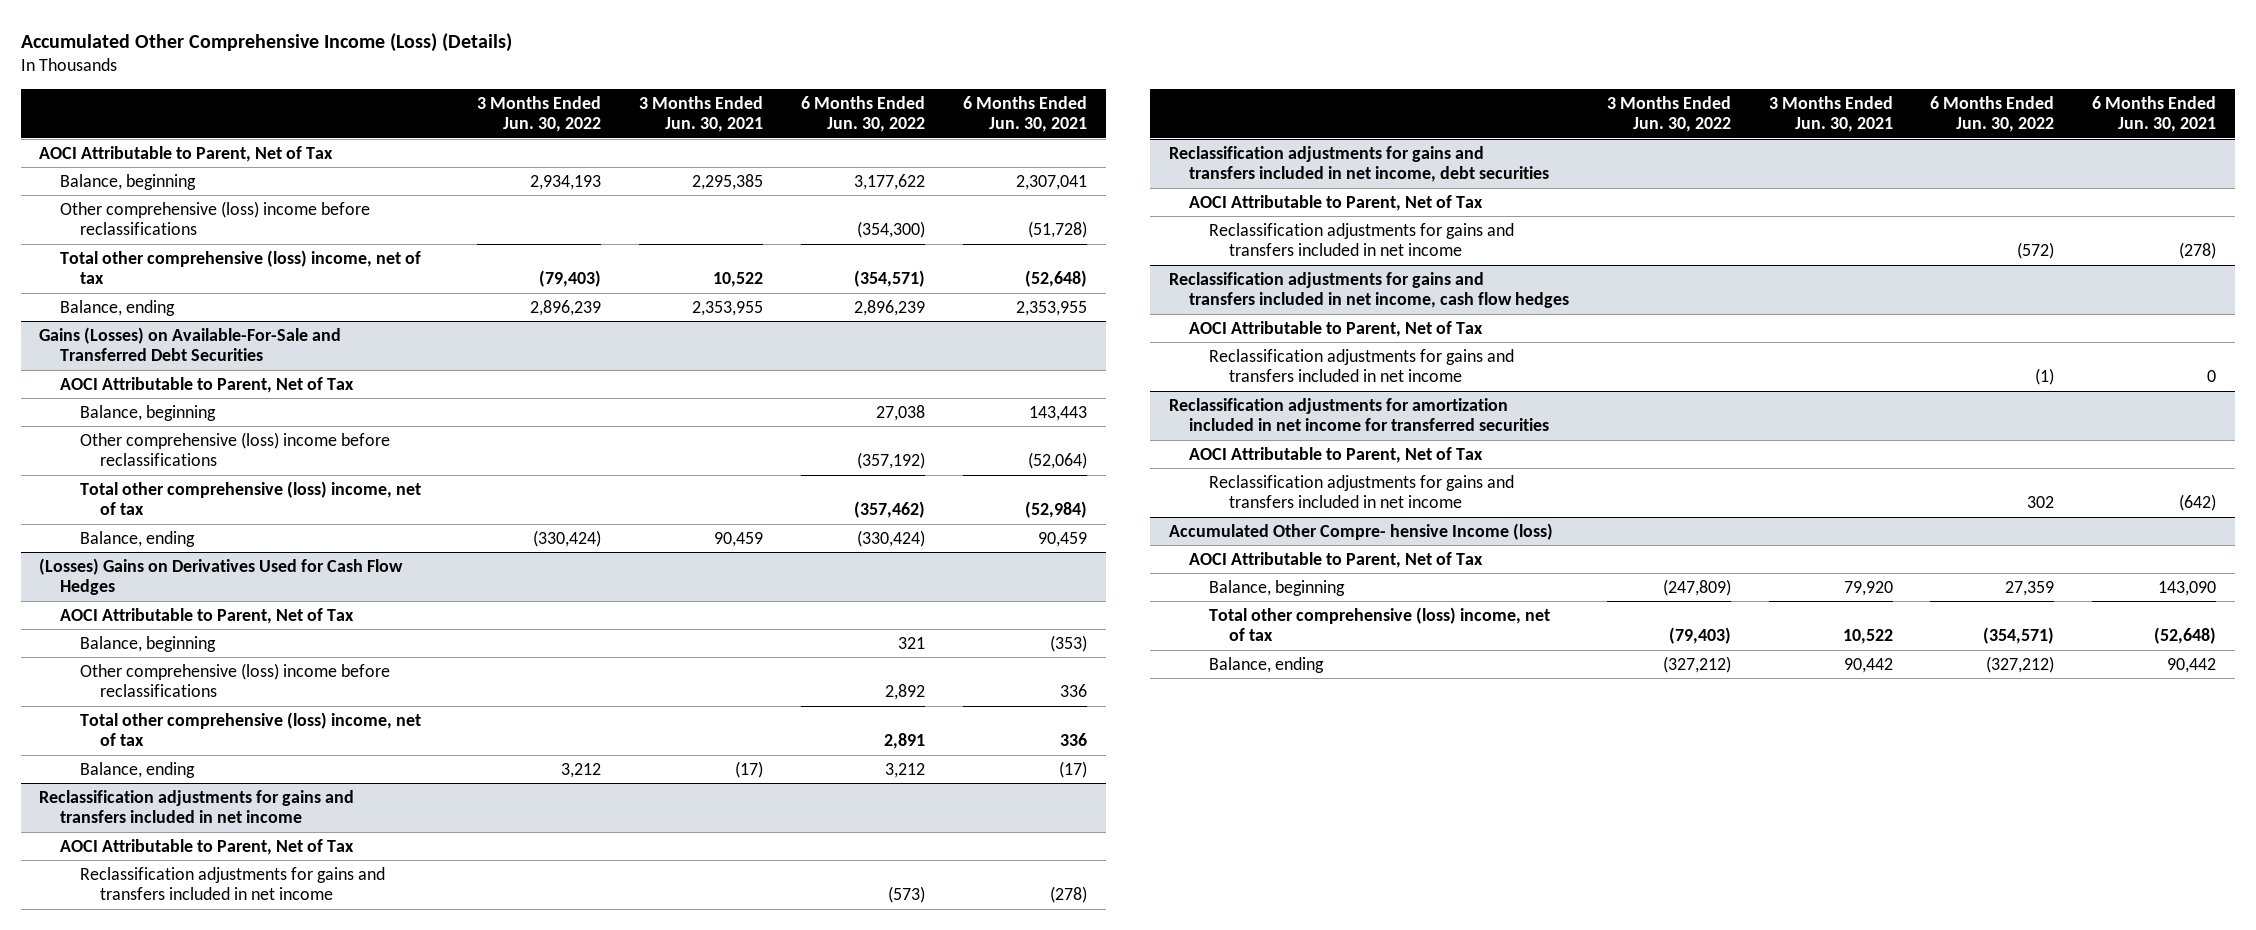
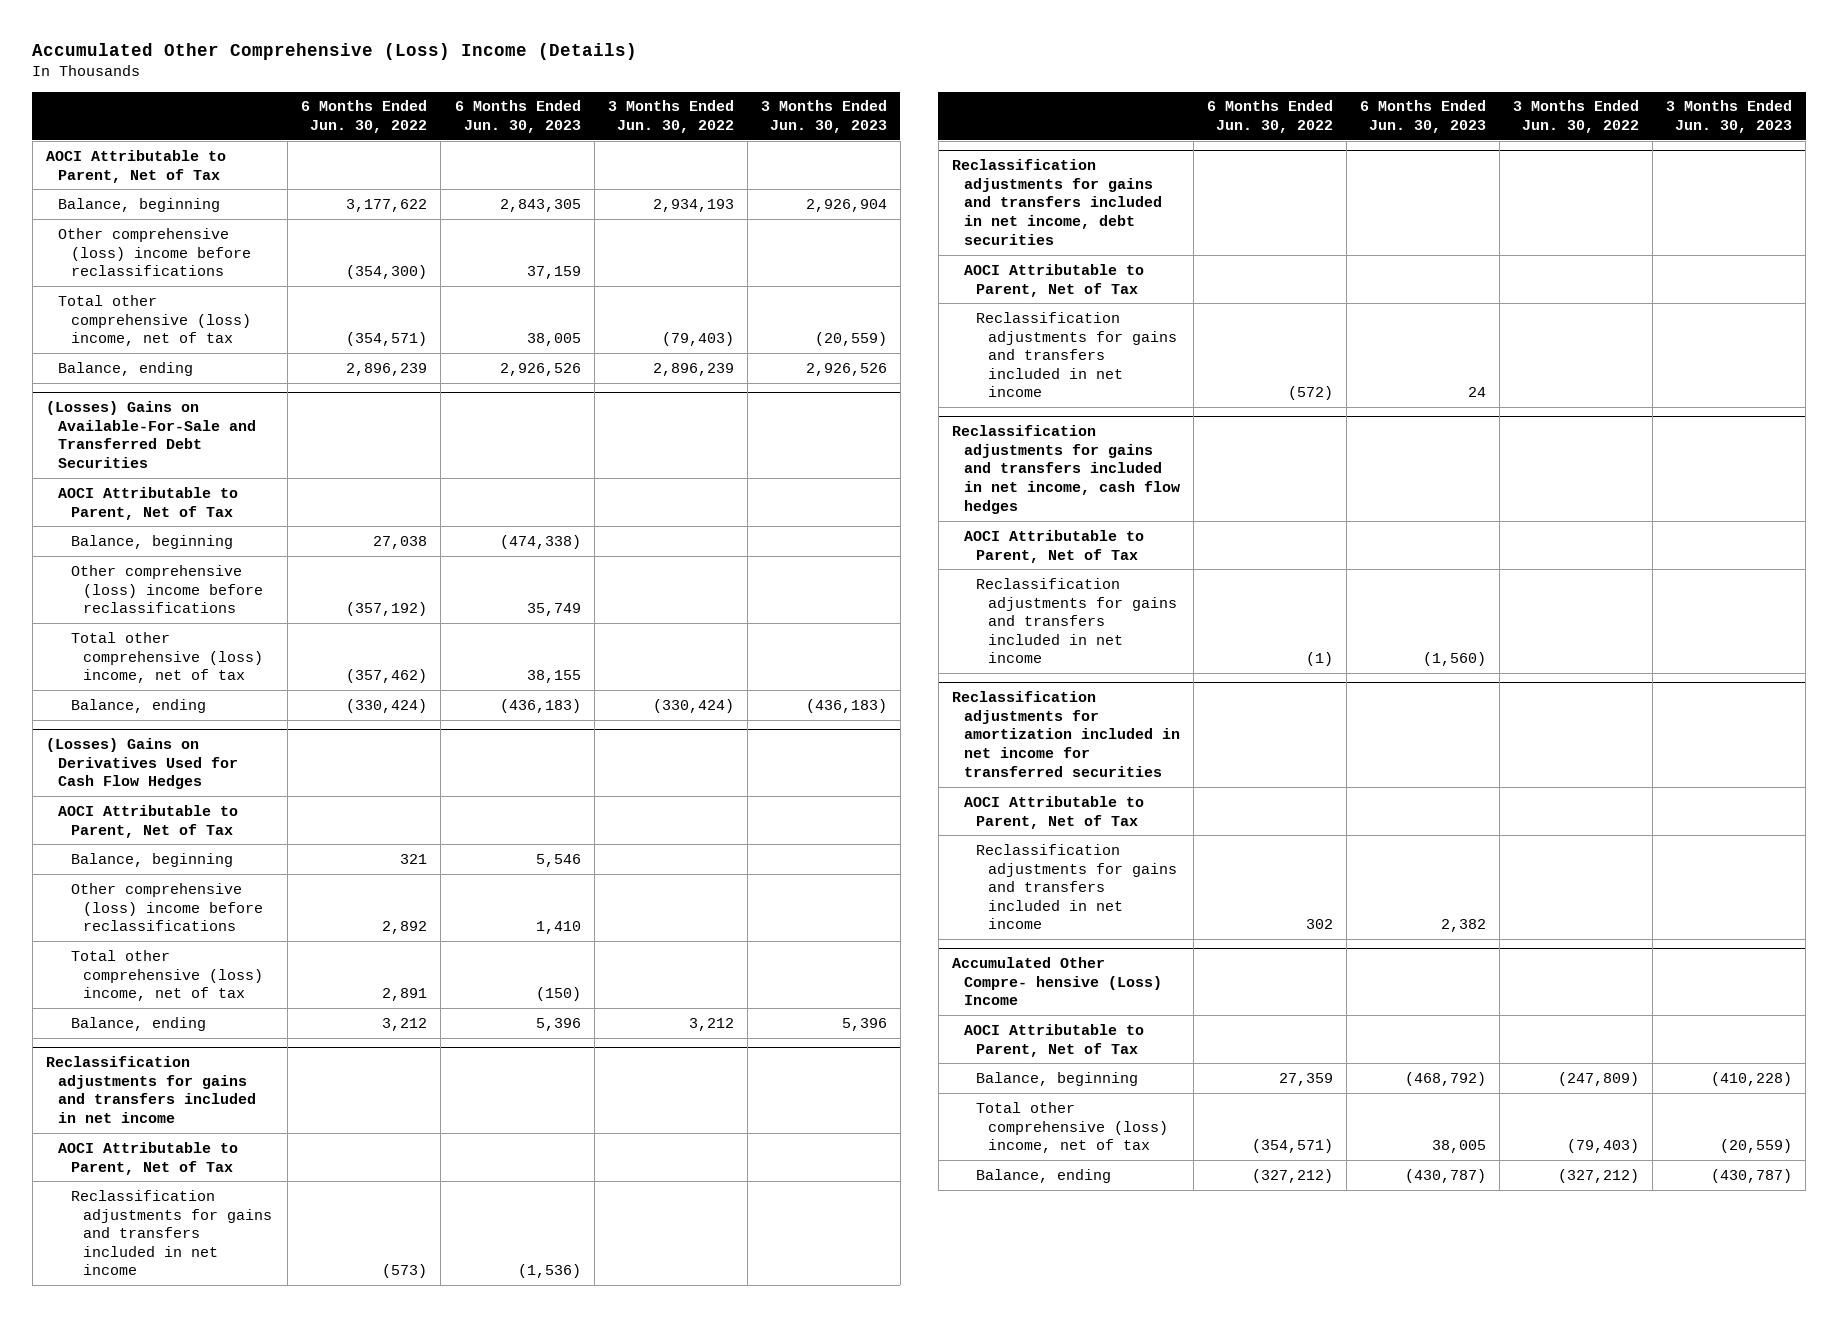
[20,32,512,52] Accumulated Other Comprehensive Income (Loss) (Details) -> [32,42,638,60] Accumulated Other Comprehensive (Loss) Income (Details)
[639,95,764,133] 3 Months Ended Jun. 30, 2021 -> none
[963,95,1088,133] 6 Months Ended Jun. 30, 2021 -> none
none -> [454,100,581,134] 6 Months Ended Jun. 30, 2023
none -> [760,100,887,134] 3 Months Ended Jun. 30, 2023
[39,326,342,362] Gains (Losses) on Available-For-Sale and Transferred Debt Securities -> [46,401,257,469] (Losses) Gains on Available-For-Sale and Transferred Debt Securities
[1168,522,1553,540] Accumulated Other Compre- hensive Income (loss) -> [951,957,1162,1006] Accumulated Other Compre- hensive (Loss) Income

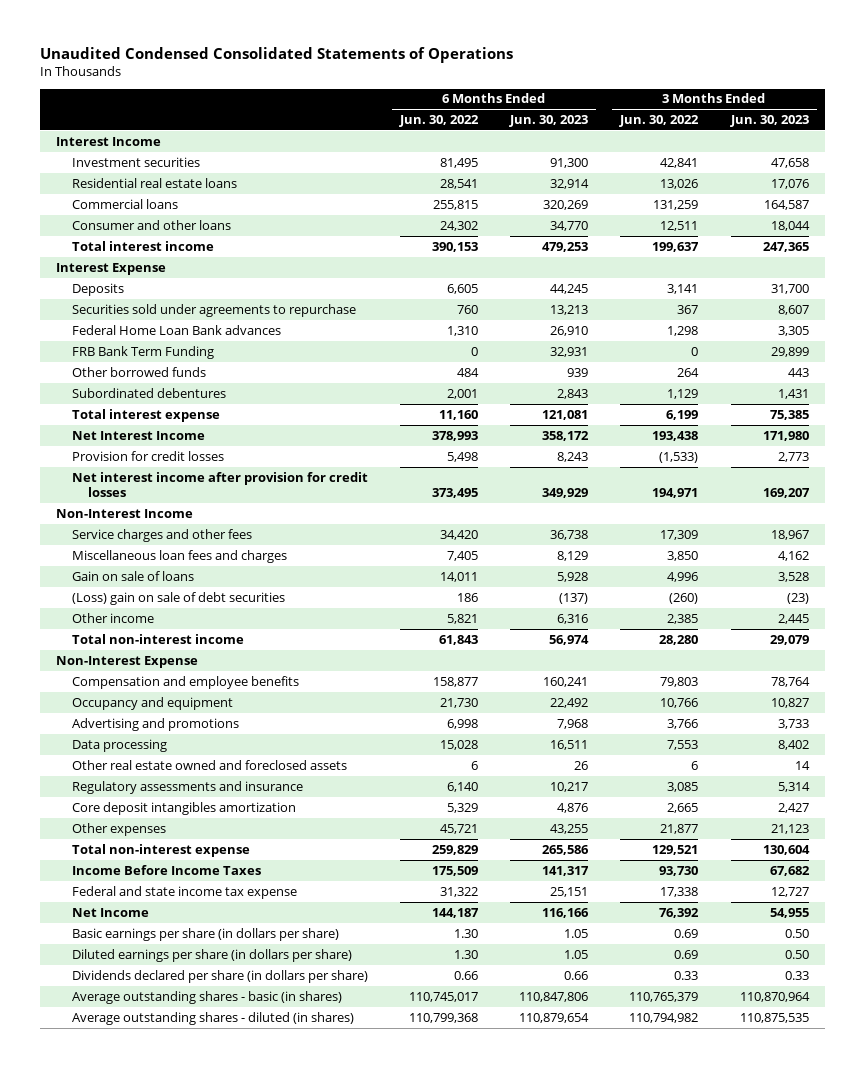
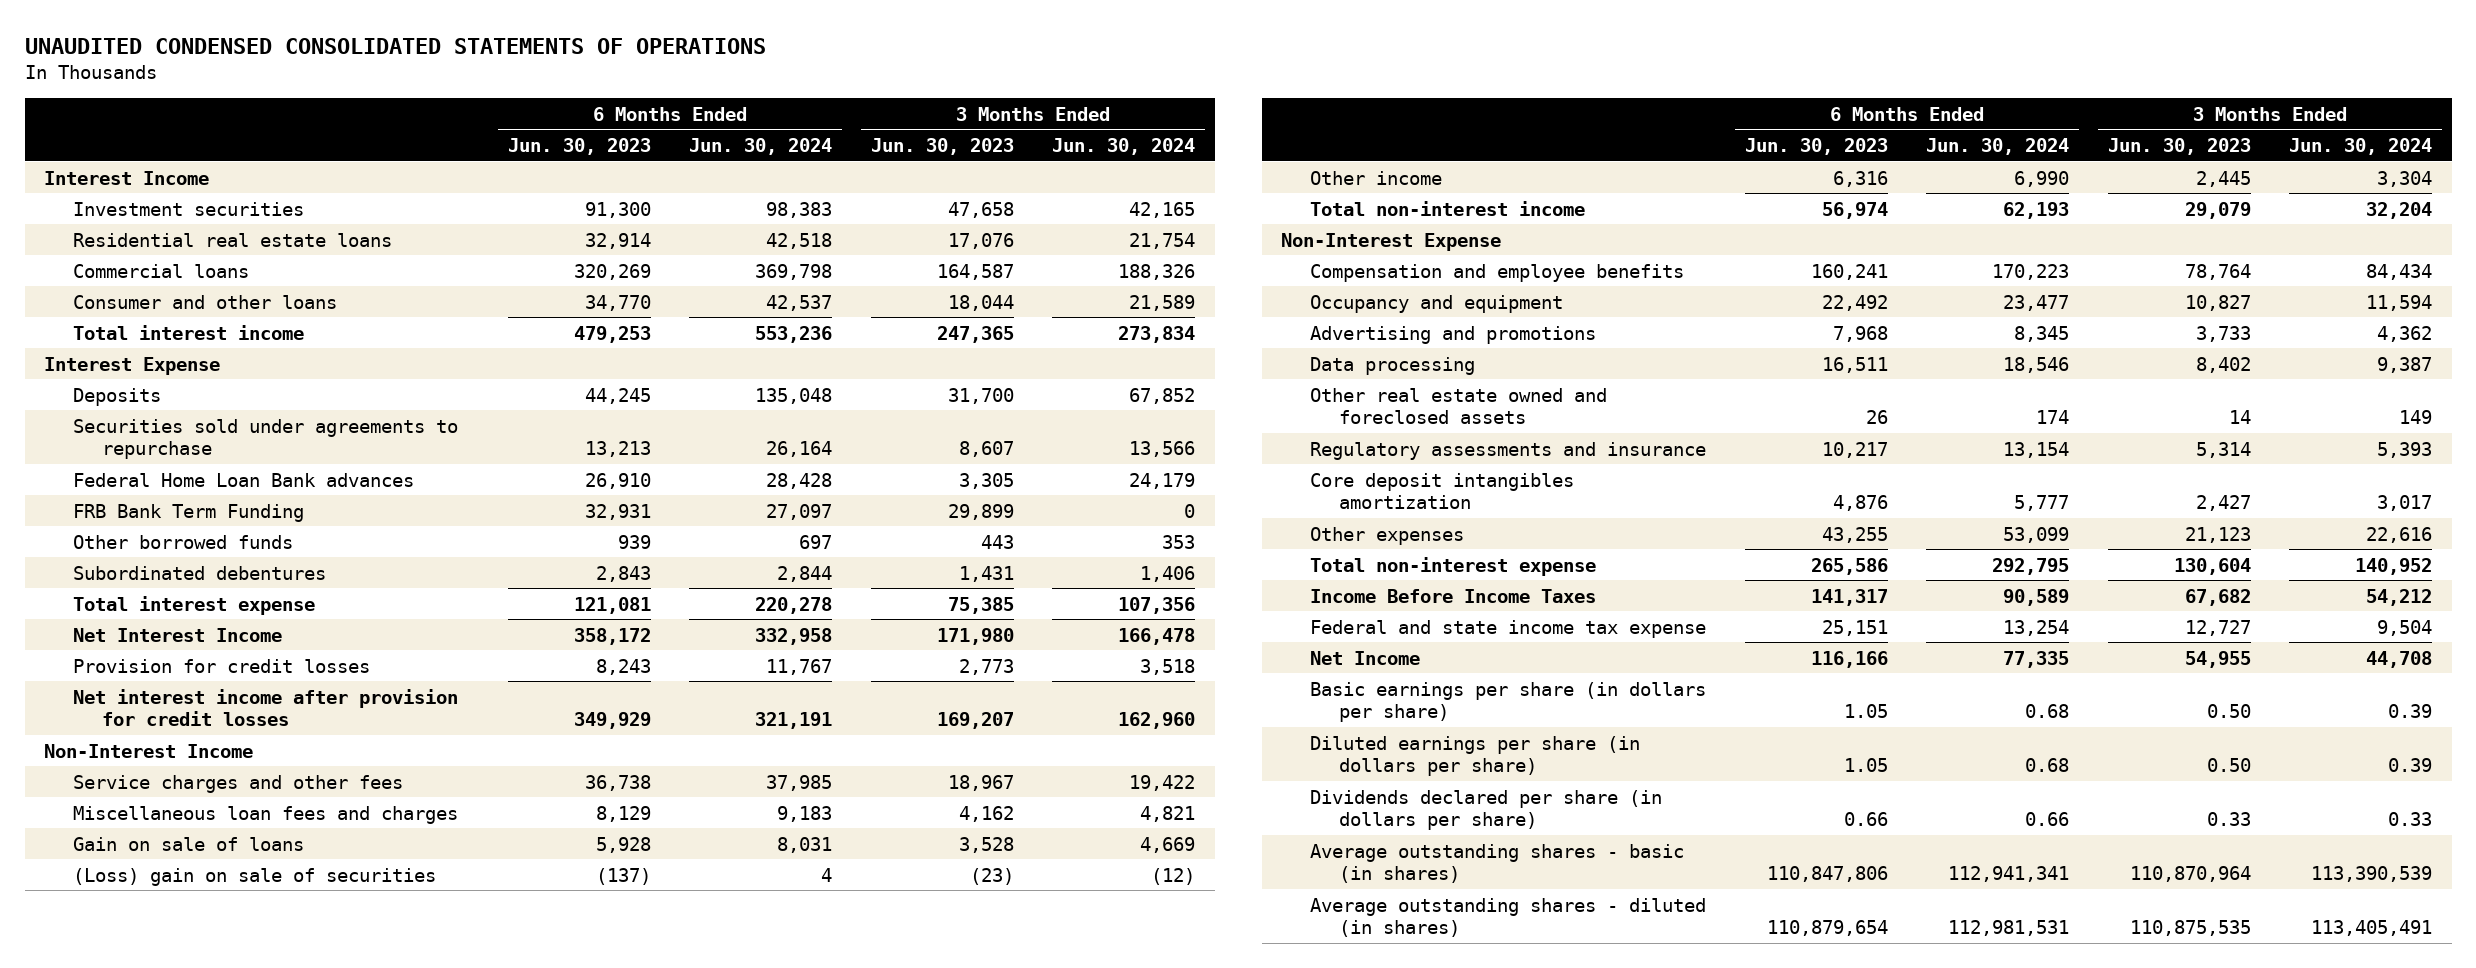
[39,47,513,64] Unaudited Condensed Consolidated Statements of Operations -> [24,37,766,54] UNAUDITED CONDENSED CONSOLIDATED STATEMENTS OF OPERATIONS
[398,114,479,127] Jun. 30, 2022 -> none
[619,114,700,127] Jun. 30, 2022 -> none
none -> [689,138,833,156] Jun. 30, 2024
none -> [1052,138,1196,156] Jun. 30, 2024
[71,591,285,605] (Loss) gain on sale of debt securities -> [72,867,436,886] (Loss) gain on sale of securities

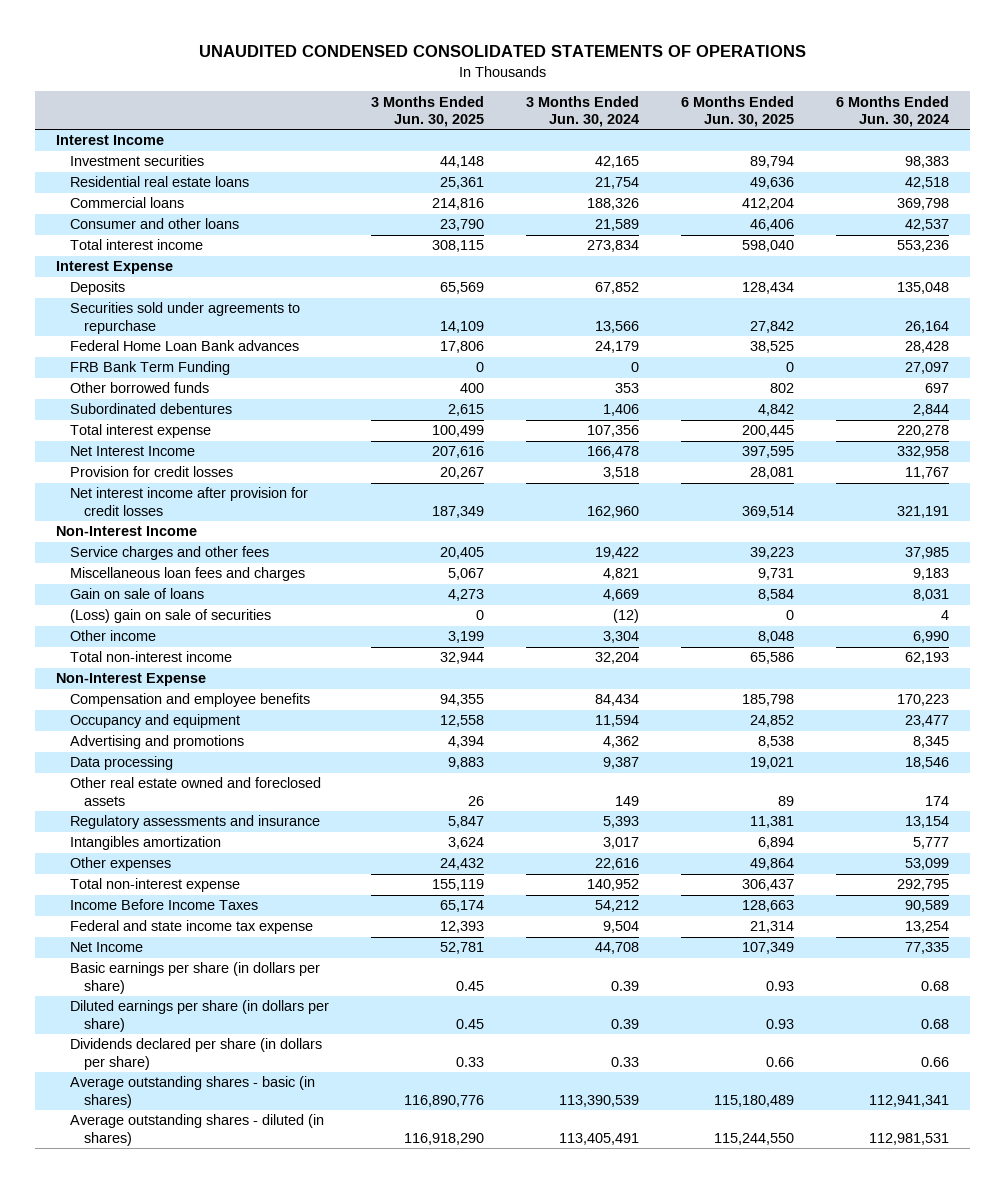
[507,138,651,156] Jun. 30, 2023 -> none
[870,138,1014,156] Jun. 30, 2023 -> none
none -> [371,95,485,127] 3 Months Ended Jun. 30, 2025
none -> [681,95,795,127] 6 Months Ended Jun. 30, 2025
[1310,472,1575,510] Core deposit intangibles amortization -> [70,836,222,851] Intangibles amortization

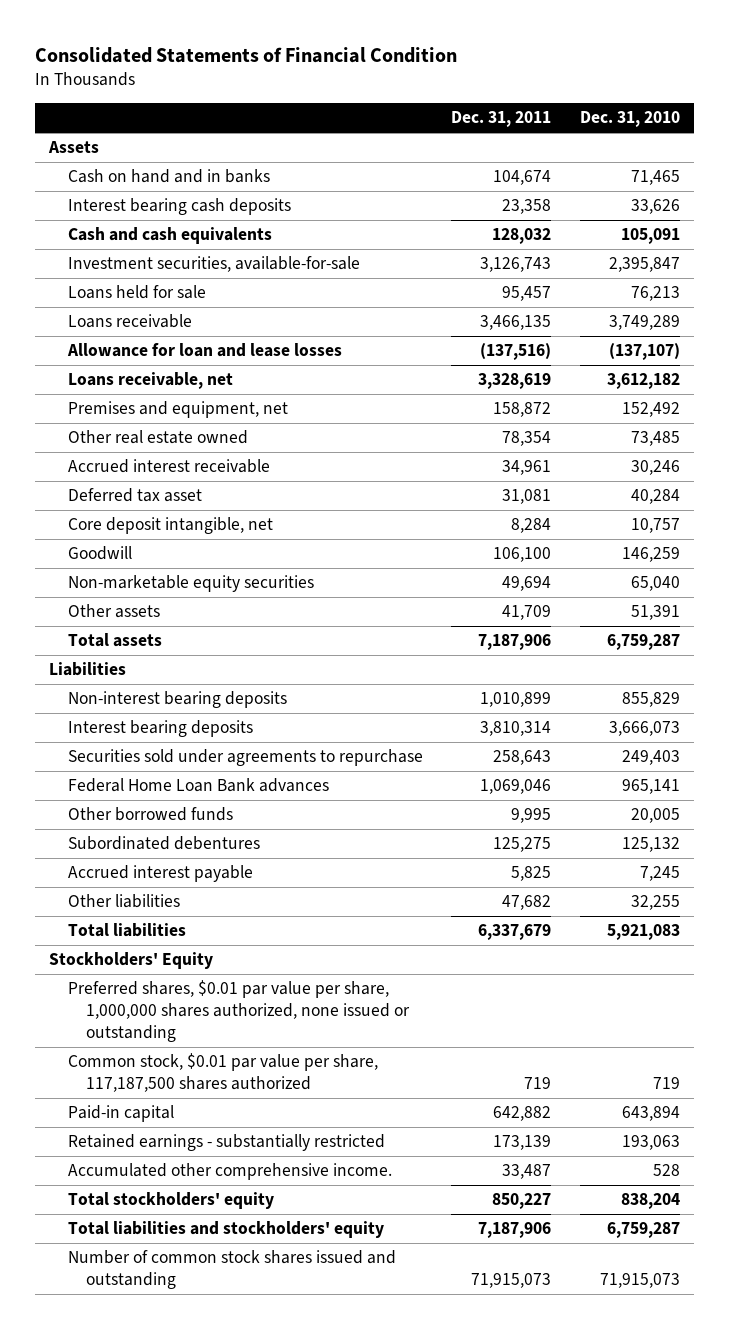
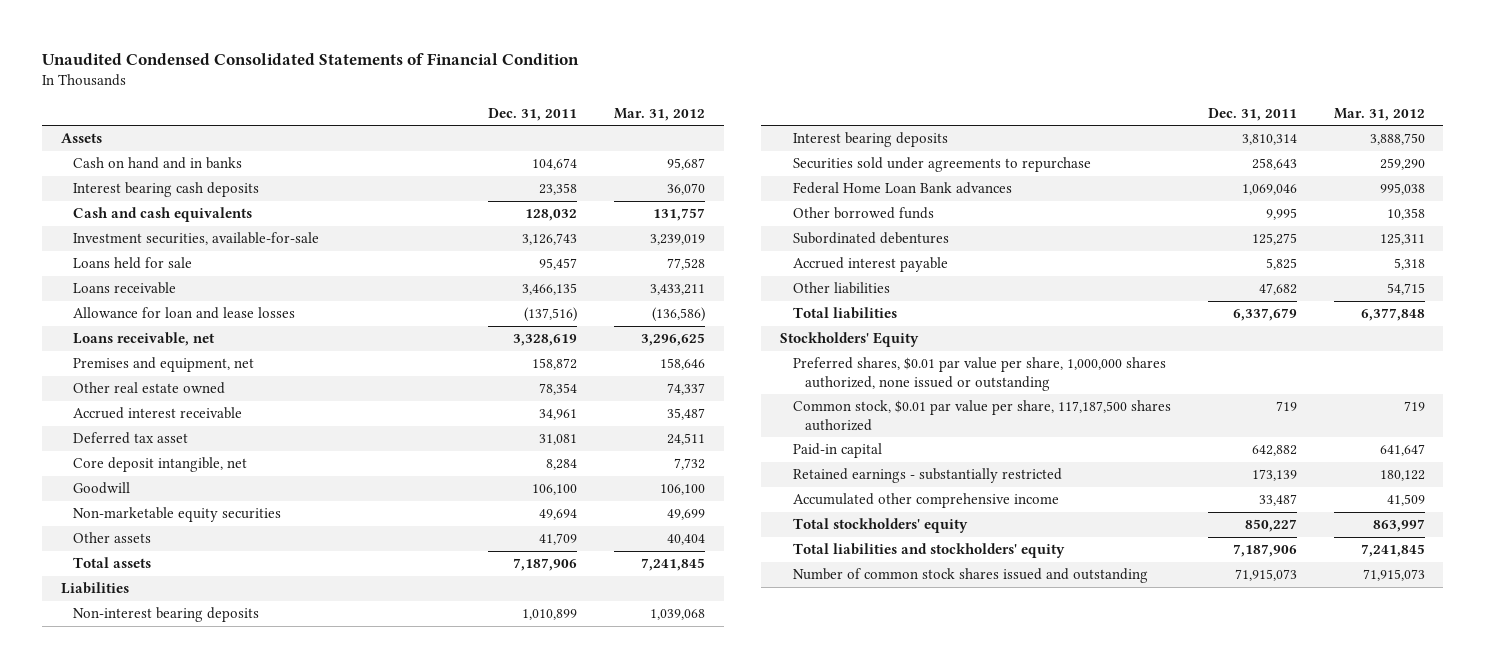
[35,47,458,64] Consolidated Statements of Financial Condition -> [41,53,579,66] Unaudited Condensed Consolidated Statements of Financial Condition
[579,111,680,128] Dec. 31, 2010 -> none
none -> [614,107,706,121] Mar. 31, 2012
[67,1163,392,1181] Accumulated other comprehensive income. -> [792,493,1059,509] Accumulated other comprehensive income

